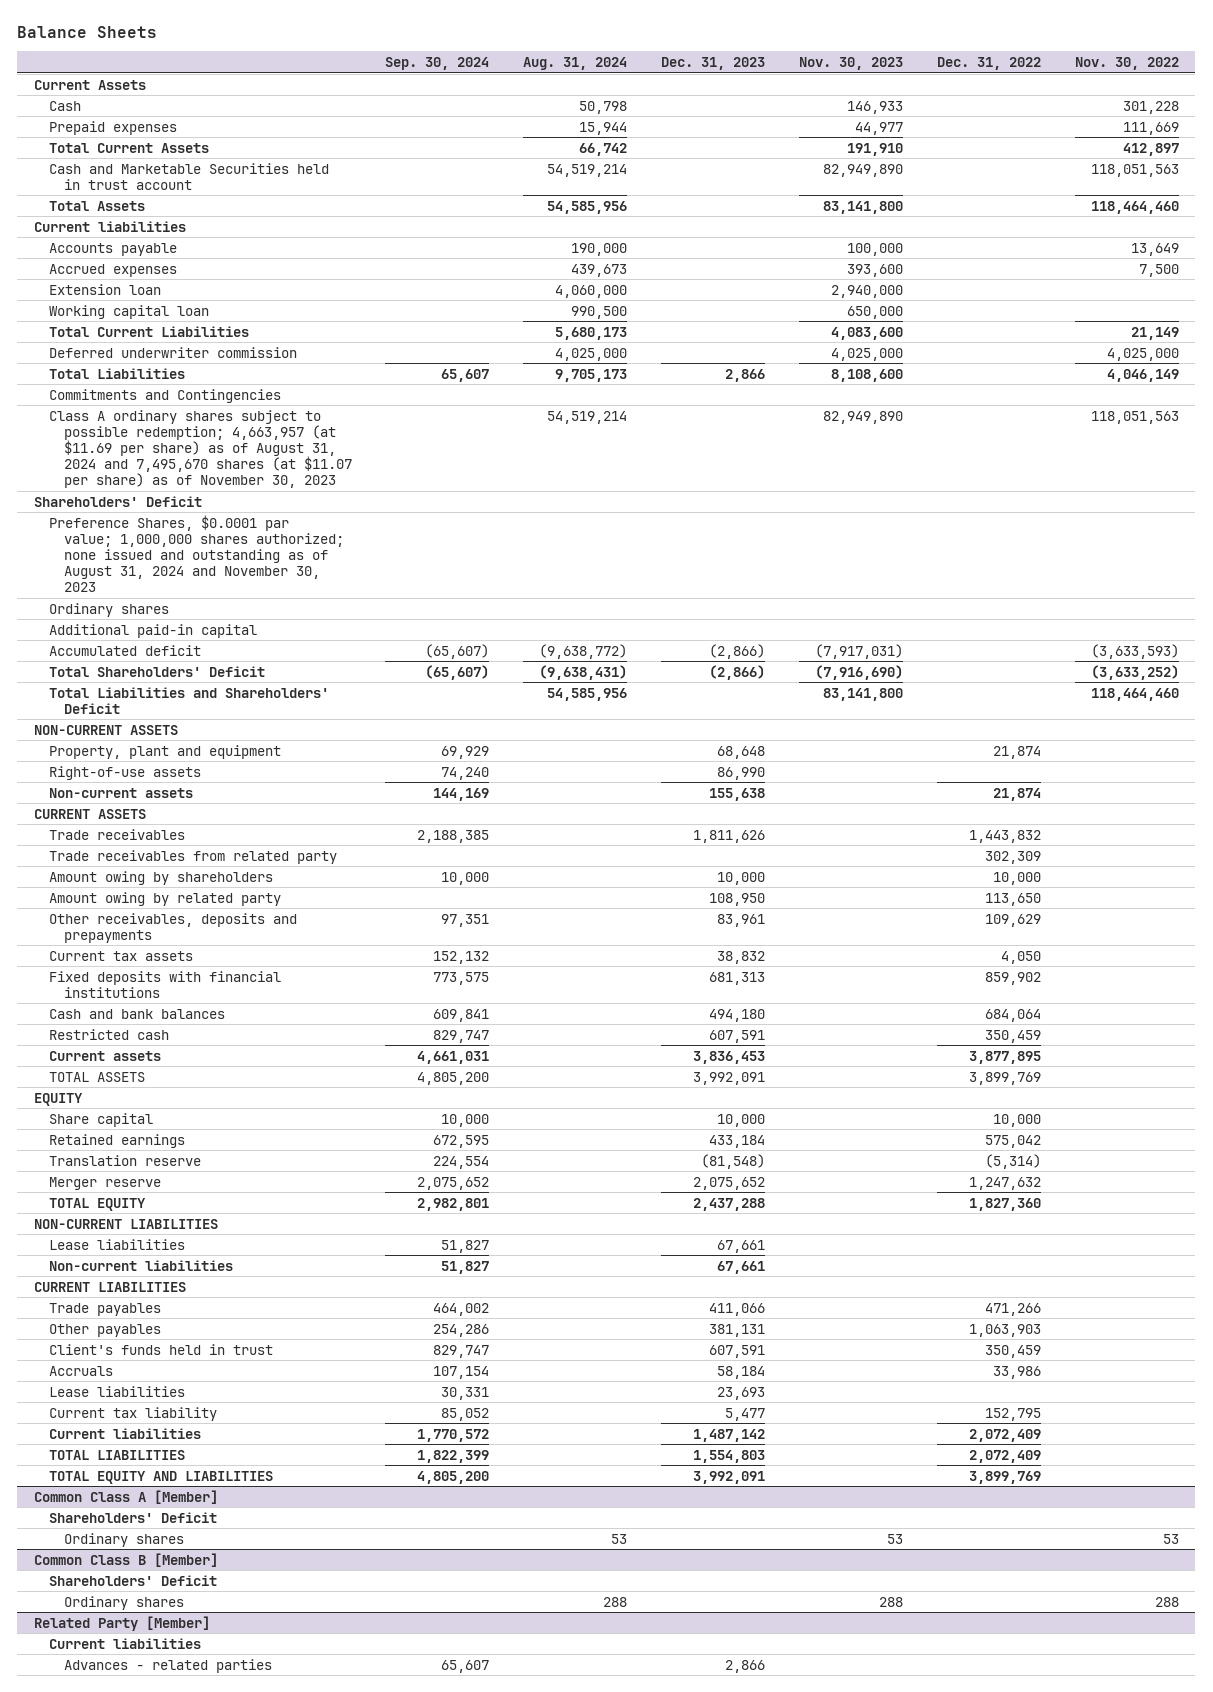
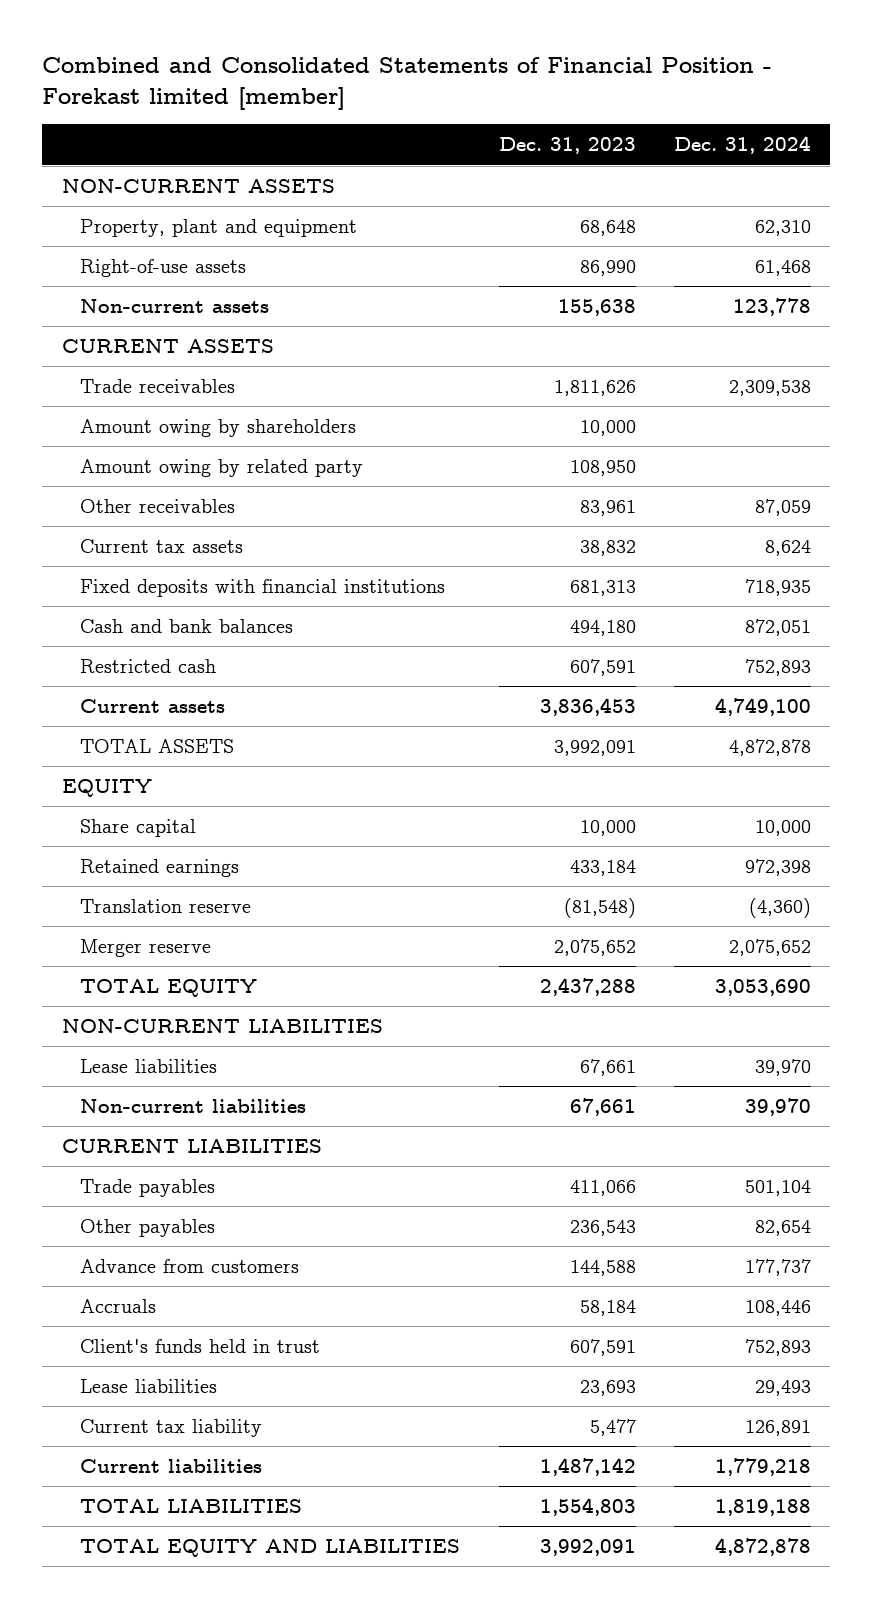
[17,25,158,38] Balance Sheets -> [42,57,773,111] Combined and Consolidated Statements of Financial Position - Forekast limited [member]
[385,56,490,70] Sep. 30, 2024 -> none
[523,56,628,70] Aug. 31, 2024 -> none
[798,56,903,70] Nov. 30, 2023 -> none
[936,56,1041,70] Dec. 31, 2022 -> none
[1074,56,1179,70] Nov. 30, 2022 -> none
none -> [674,136,812,155] Dec. 31, 2024
[34,79,147,90] Current Assets -> none
[48,100,81,111] Cash -> none
[48,120,177,135] Prepaid expenses -> none
[48,142,209,153] Total Current Assets -> none
[48,162,329,190] Cash and Marketable Securities held in trust account -> none
[48,200,145,211] Total Assets -> none
[34,220,187,232] Current liabilities -> none
[48,242,177,256] Accounts payable -> none
[48,263,177,277] Accrued expenses -> none
[48,283,161,295] Extension loan -> none
[48,304,209,319] Working capital loan -> none
[48,325,249,337] Total Current Liabilities -> none
[48,346,297,358] Deferred underwriter commission -> none
[48,367,185,379] Total Liabilities -> none
[48,388,281,403] Commitments and Contingencies -> none
[48,409,352,488] Class A ordinary shares subject to possible redemption; 4,663,957 (at $11.69 per share) as of August 31, 2024 and 7,495,670 shares (at $11.07 per share) as of November 30, 2023 -> none
[34,495,203,507] Shareholders' Deficit -> none
[48,514,344,592] Preference Shares, $0.0001 par value; 1,000,000 shares authorized; none issued and outstanding as of August 31, 2024 and November 30, 2023 -> none
[48,602,169,617] Ordinary shares -> none
[48,623,257,638] Additional paid-in capital -> none
[48,644,201,656] Accumulated deficit -> none
[48,665,265,677] Total Shareholders' Deficit -> none
[48,686,329,714] Total Liabilities and Shareholders' Deficit -> none
[48,849,337,864] Trade receivables from related party -> none
[48,912,297,943] Other receivables, deposits and prepayments -> [80,499,236,514] Other receivables
[709,1323,766,1337] 381,131 -> [569,1220,636,1237] 236,543
none -> [80,1259,300,1274] Advance from customers
[48,1343,273,1355] Client's funds held in trust -> [80,1339,321,1354] Client's funds held in trust
[34,1489,219,1504] Common Class A [Member] -> none
[48,1511,217,1523] Shareholders' Deficit -> none
[63,1532,184,1547] Ordinary shares -> none
[34,1552,219,1567] Common Class B [Member] -> none
[48,1574,217,1586] Shareholders' Deficit -> none
[63,1595,184,1610] Ordinary shares -> none
[34,1615,211,1631] Related Party [Member] -> none
[48,1637,201,1649] Current liabilities -> none
[63,1658,272,1673] Advances - related parties -> none

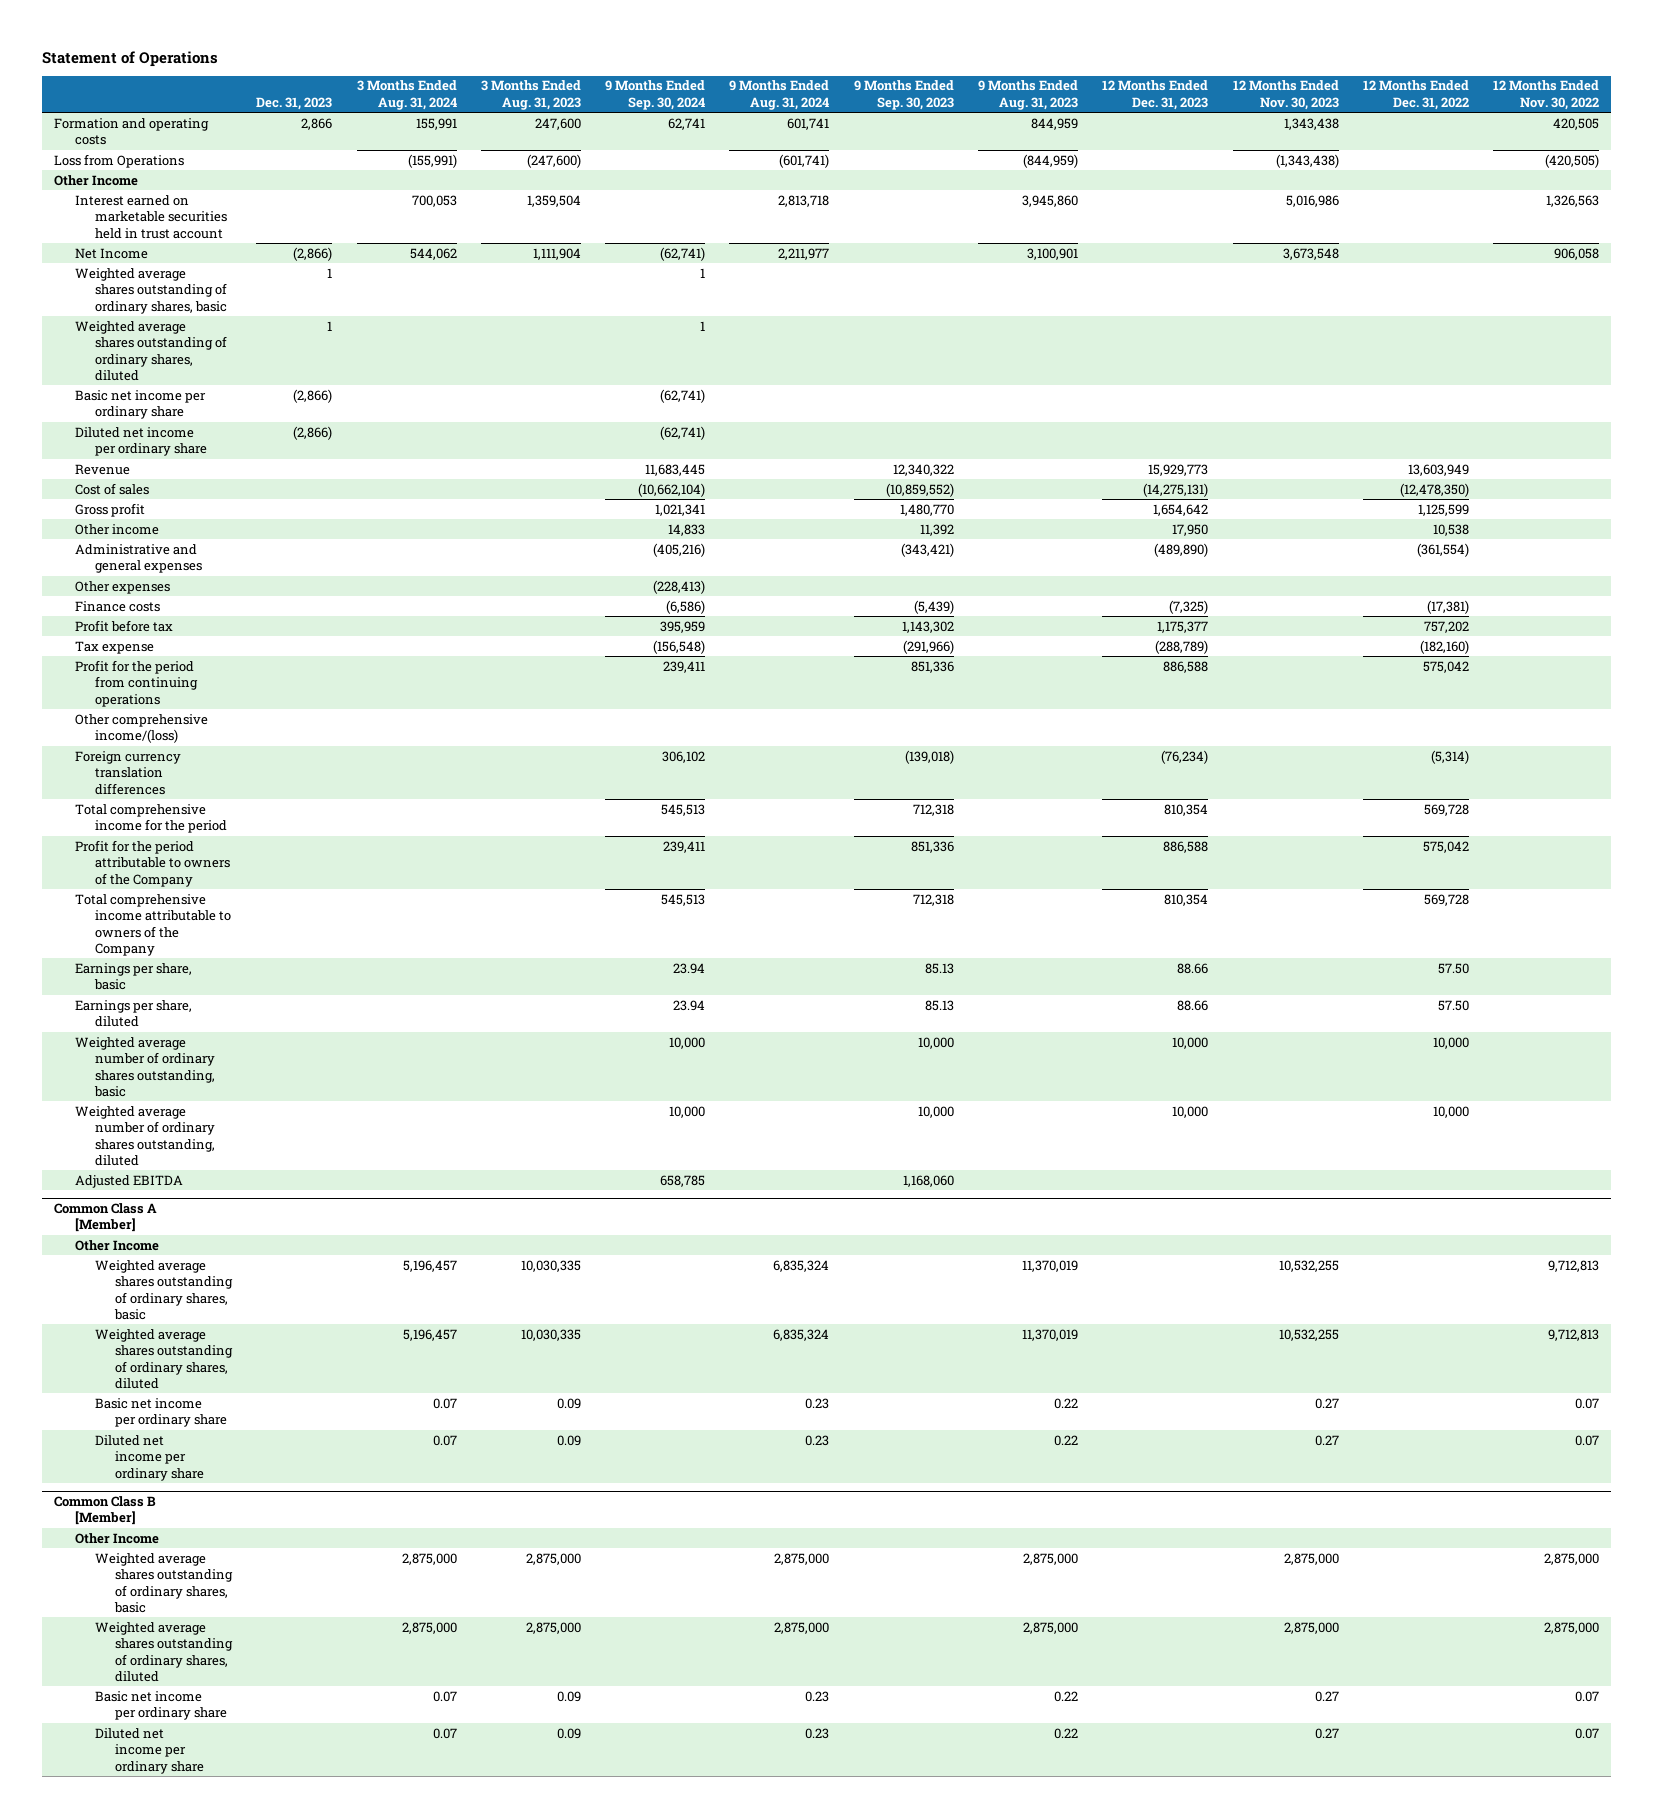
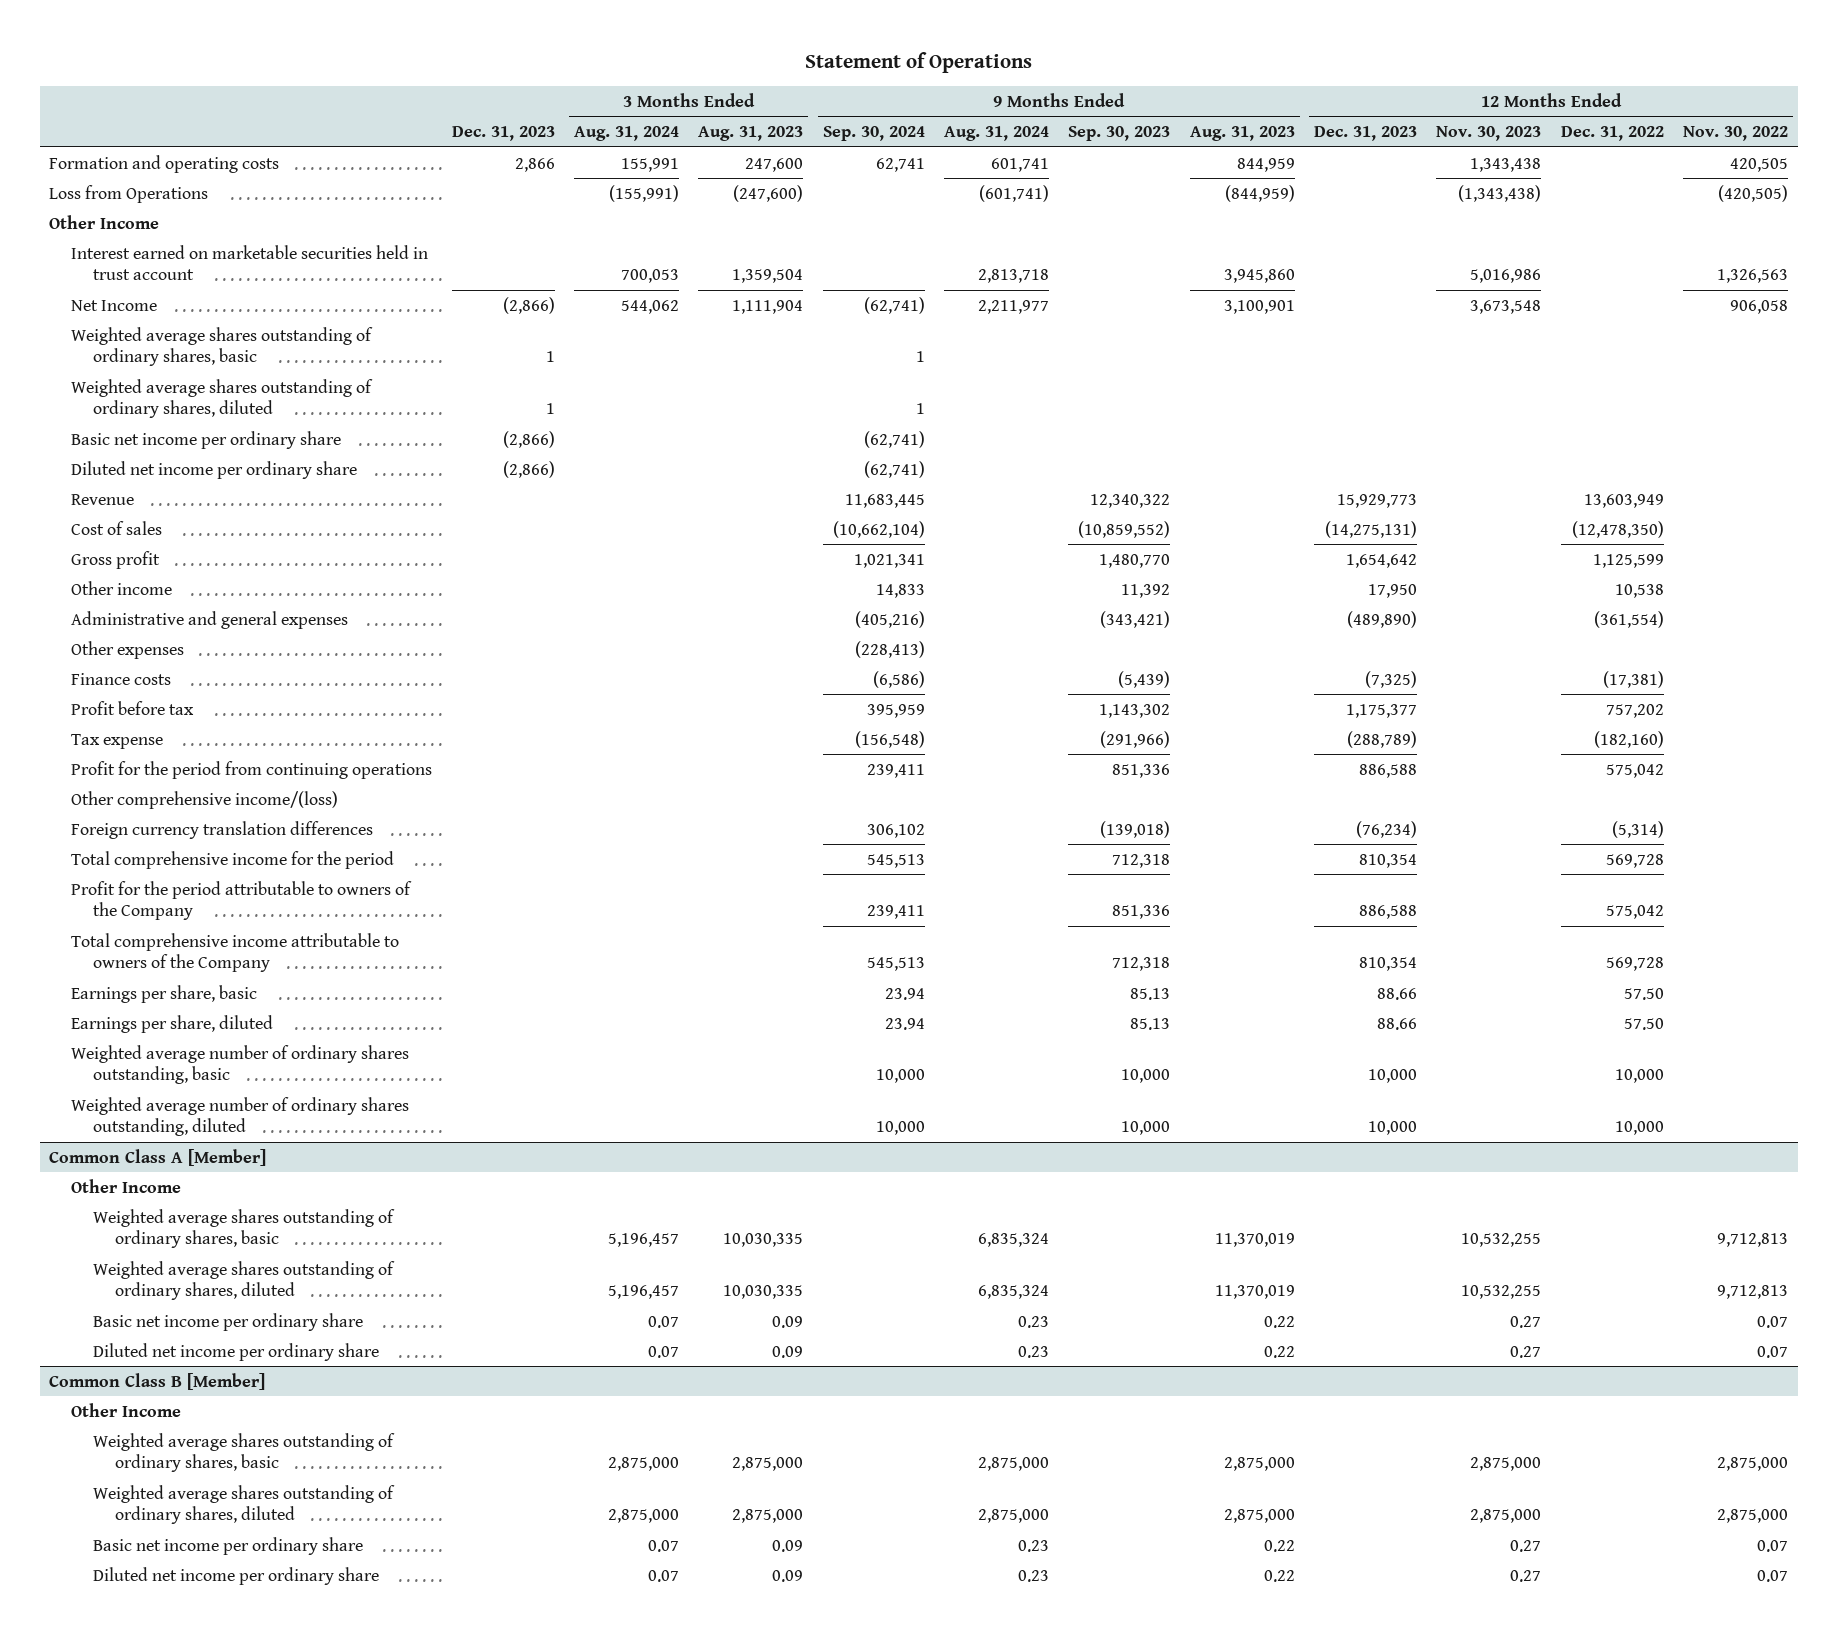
[74,1174,183,1188] Adjusted EBITDA -> none

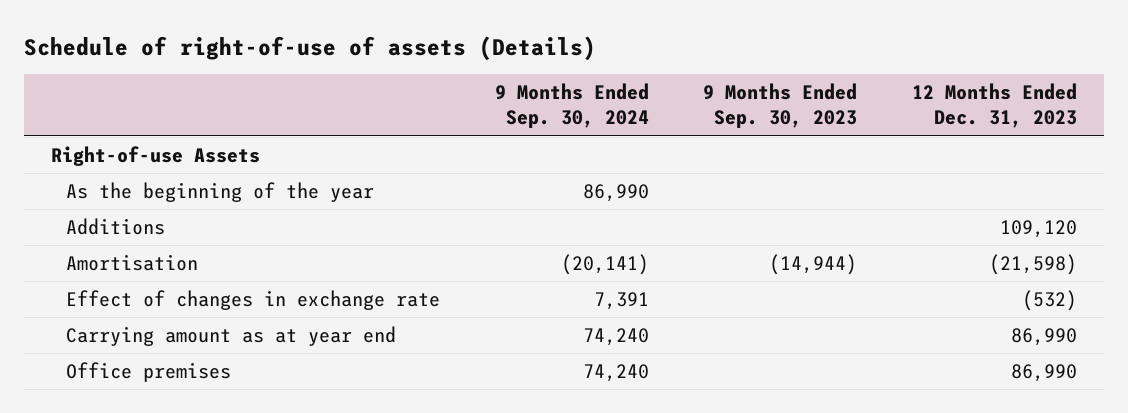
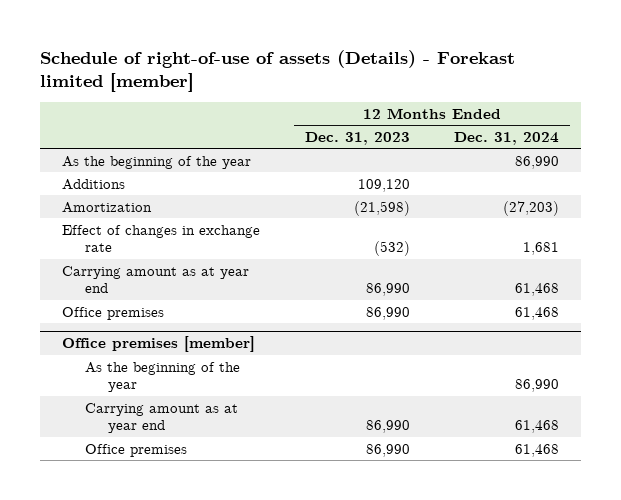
[24,35,597,61] Schedule of right-of-use of assets (Details) -> [40,49,516,93] Schedule of right-of-use of assets (Details) - Forekast limited [member]
[494,83,649,129] 9 Months Ended Sep. 30, 2024 -> none
[703,83,858,129] 9 Months Ended Sep. 30, 2023 -> none
none -> [453,131,559,145] Dec. 31, 2024
[51,146,261,167] Right-of-use Assets -> none
[66,254,199,272] Amortisation -> [62,201,153,213] Amortization
none -> [62,336,256,353] Office premises [member]
none -> [85,361,241,393] As the beginning of the year
none -> [85,402,239,434] Carrying amount as at year end
none -> [85,443,188,457] Office premises

